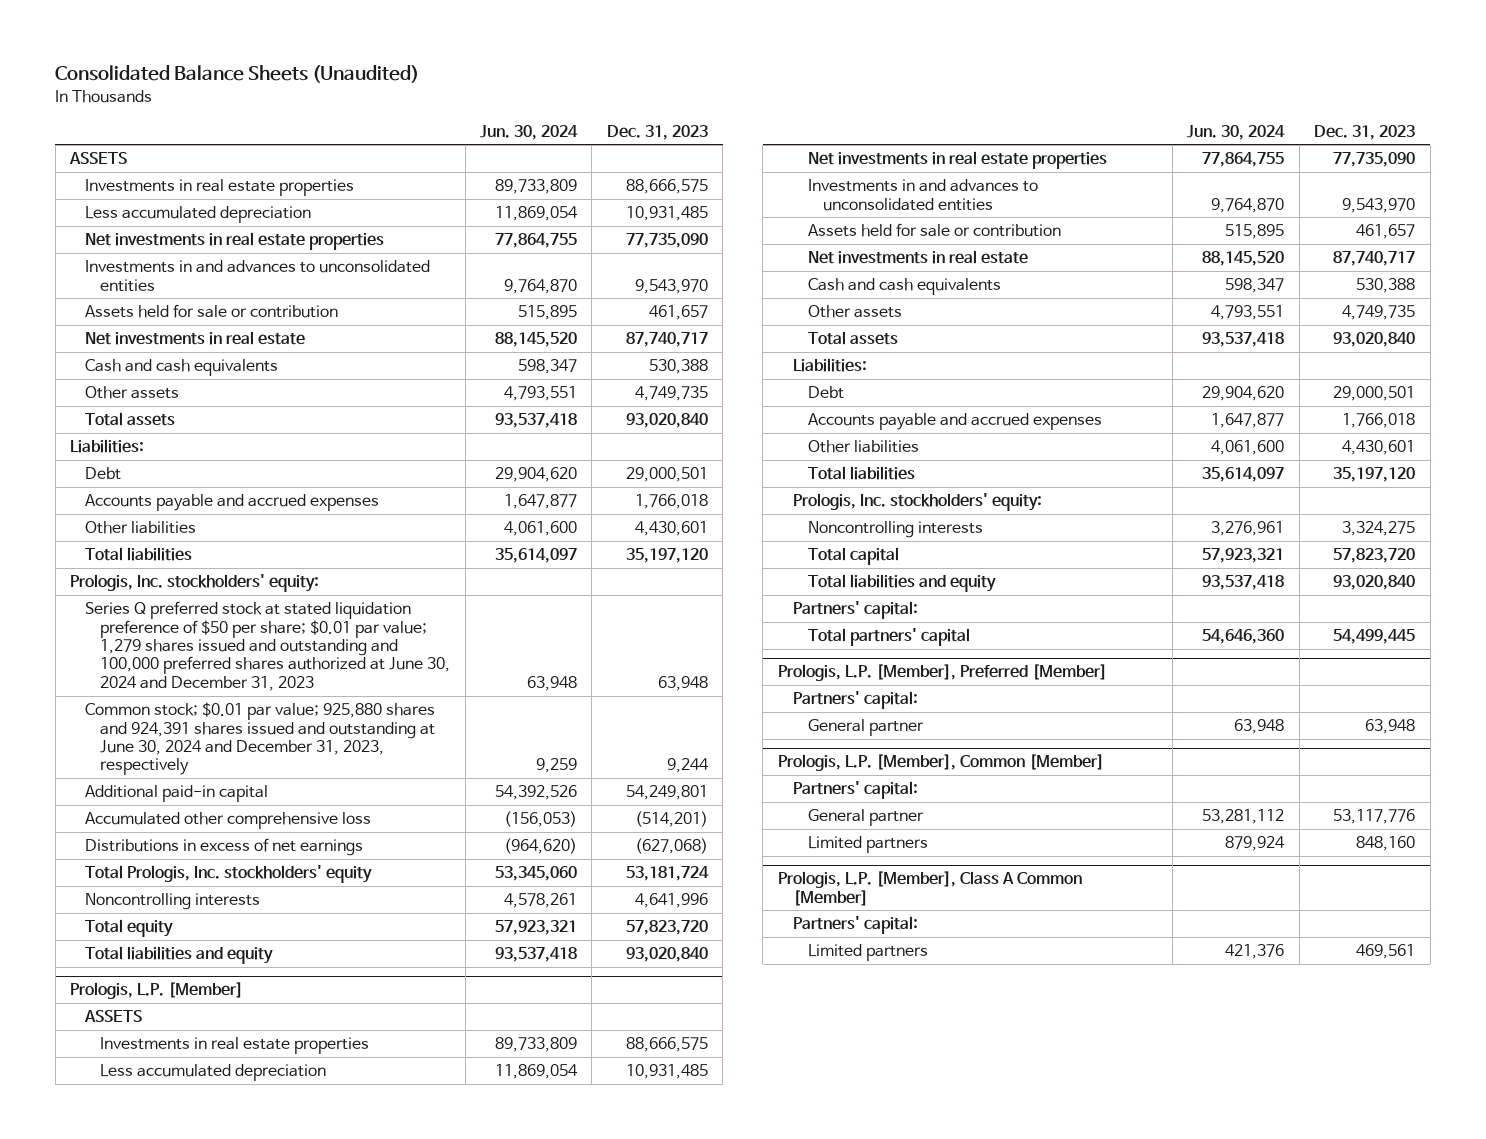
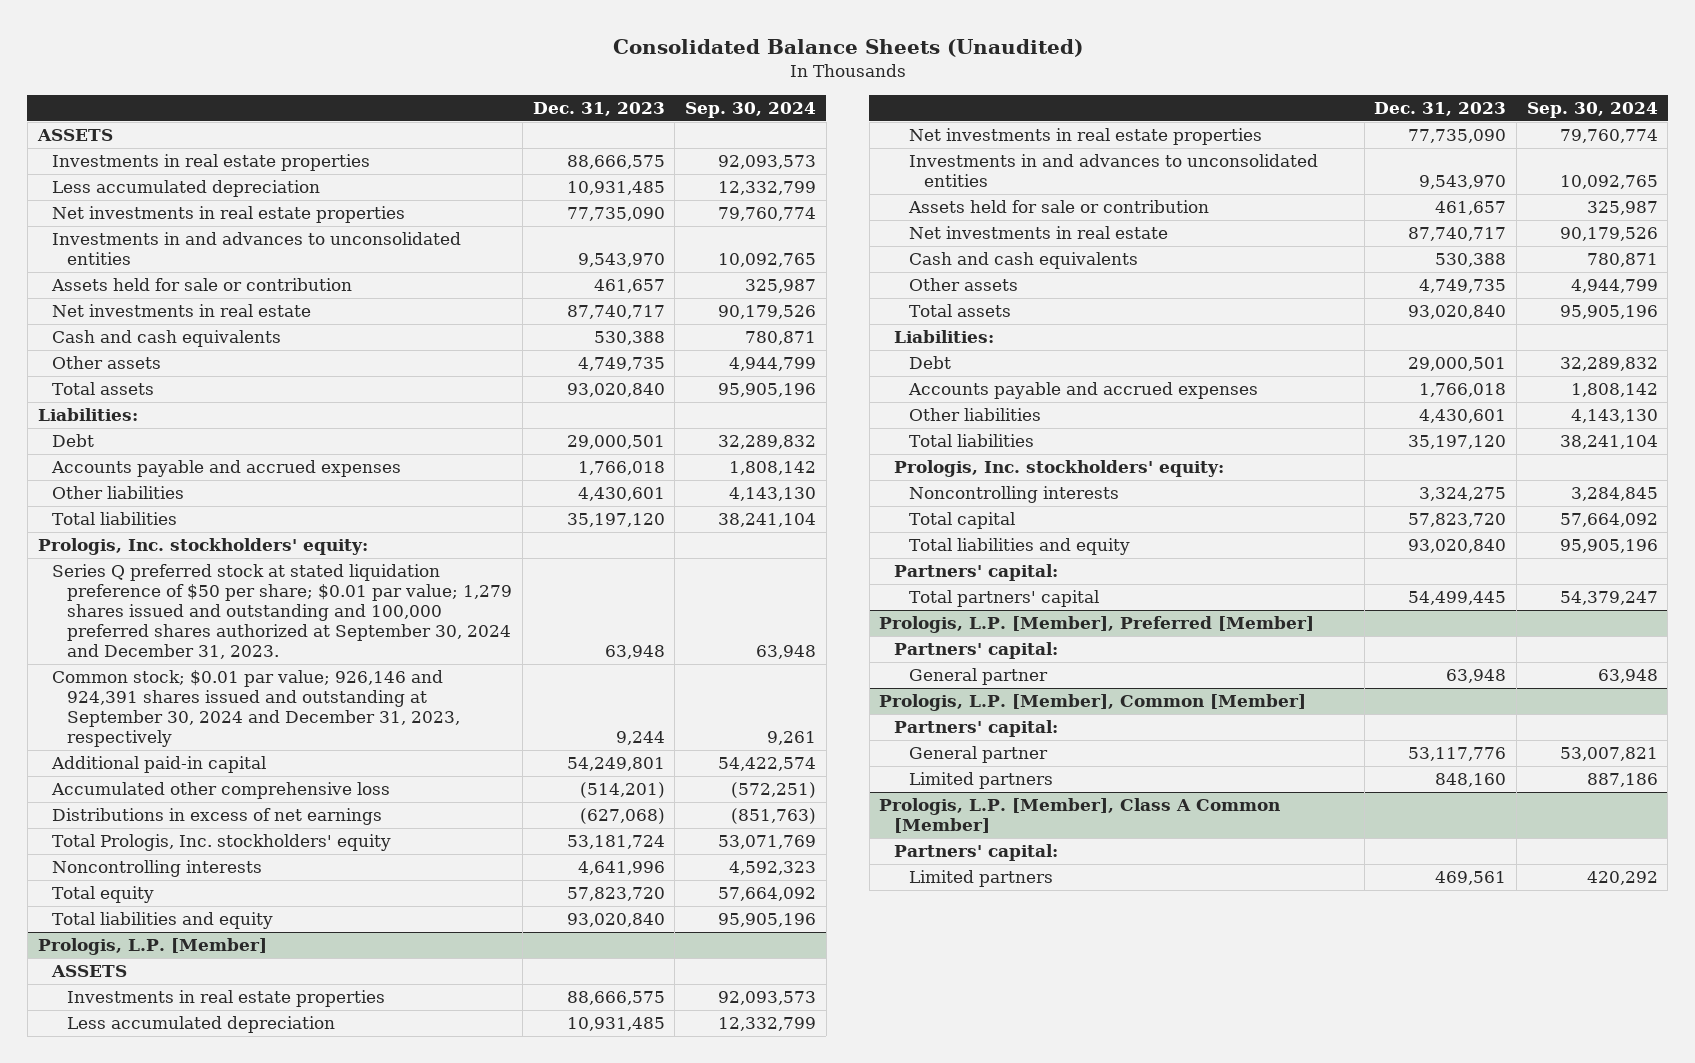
[480,124,579,140] Jun. 30, 2024 -> none
none -> [684,102,816,119] Sep. 30, 2024
[85,601,451,691] Series Q preferred stock at stated liquidation preference of $50 per share; $0.01 par value; 1,279 shares issued and outstanding and 100,000 preferred shares authorized at June 30, 2024 and December 31, 2023 -> [52,564,513,659] Series Q preferred stock at stated liquidation preference of $50 per share; $0.01 par value; 1,279 shares issued and outstanding and 100,000 preferred shares authorized at September 30, 2024 and December 31, 2023.
[85,702,436,776] Common stock; $0.01 par value; 925,880 shares and 924,391 shares issued and outstanding at June 30, 2024 and December 31, 2023, respectively -> [52,670,461,748] Common stock; $0.01 par value; 926,146 and 924,391 shares issued and outstanding at September 30, 2024 and December 31, 2023, respectively

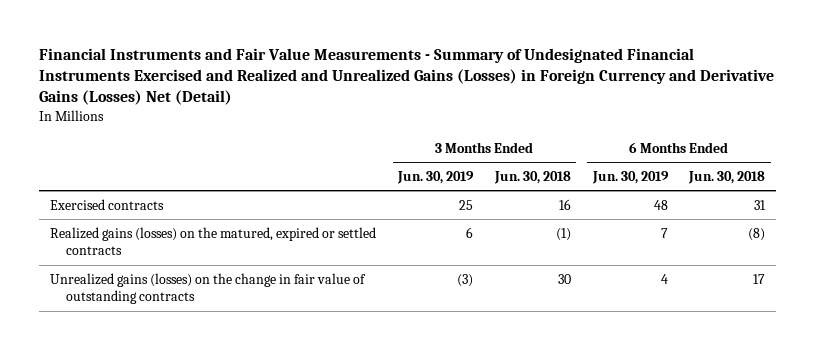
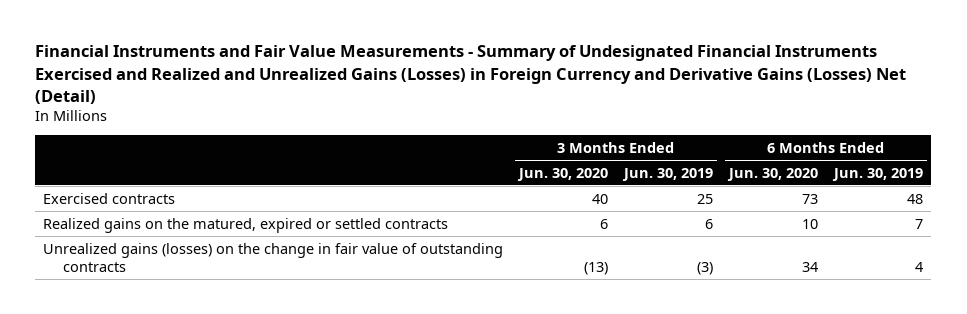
[493,170,571,184] Jun. 30, 2018 -> none
[688,170,766,184] Jun. 30, 2018 -> none
none -> [517,167,609,181] Jun. 30, 2020
none -> [727,167,819,181] Jun. 30, 2020
[50,226,377,256] Realized gains (losses) on the matured, expired or settled contracts -> [43,217,449,233] Realized gains on the matured, expired or settled contracts

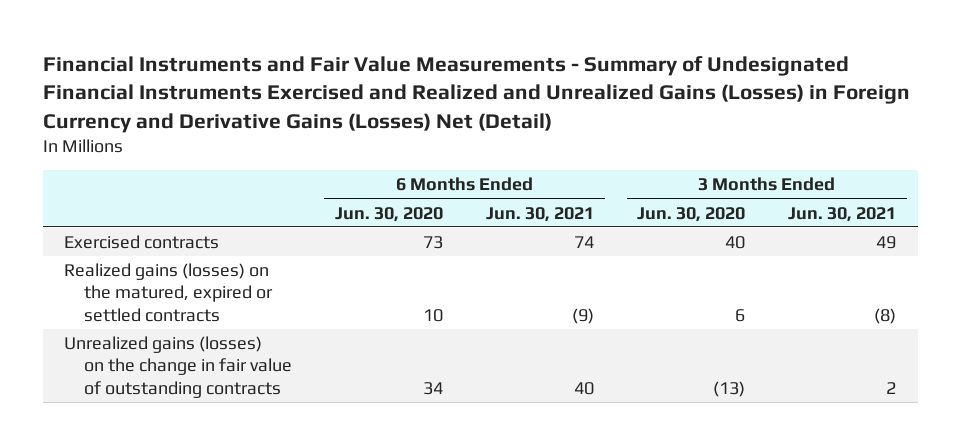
[622,167,714,181] Jun. 30, 2019 -> none
[832,167,924,181] Jun. 30, 2019 -> none
none -> [486,206,595,222] Jun. 30, 2021
none -> [788,206,897,222] Jun. 30, 2021
[43,217,449,233] Realized gains on the matured, expired or settled contracts -> [64,263,274,322] Realized gains (losses) on the matured, expired or settled contracts

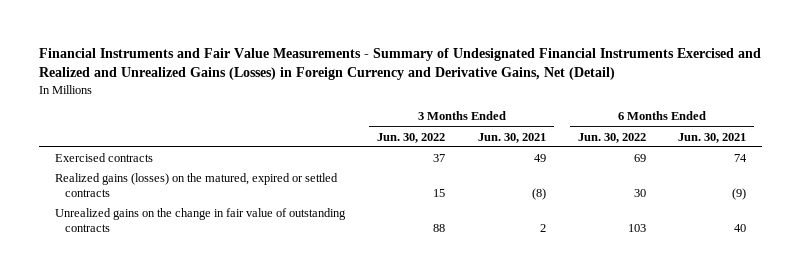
[42,56,910,133] Financial Instruments and Fair Value Measurements - Summary of Undesignated Financial Instruments Exercised and Realized and Unrealized Gains (Losses) in Foreign Currency and Derivative Gains (Losses) Net (Detail) -> [39,48,762,81] Financial Instruments and Fair Value Measurements - Summary of Undesignated Financial Instruments Exercised and Realized and Unrealized Gains (Losses) in Foreign Currency and Derivative Gains, Net (Detail)
[335,206,444,222] Jun. 30, 2020 -> none
[637,206,746,222] Jun. 30, 2020 -> none
none -> [377,132,446,143] Jun. 30, 2022
none -> [577,132,646,143] Jun. 30, 2022
[64,336,293,398] Unrealized gains (losses) on the change in fair value of outstanding contracts -> [55,208,347,233] Unrealized gains on the change in fair value of outstanding contracts

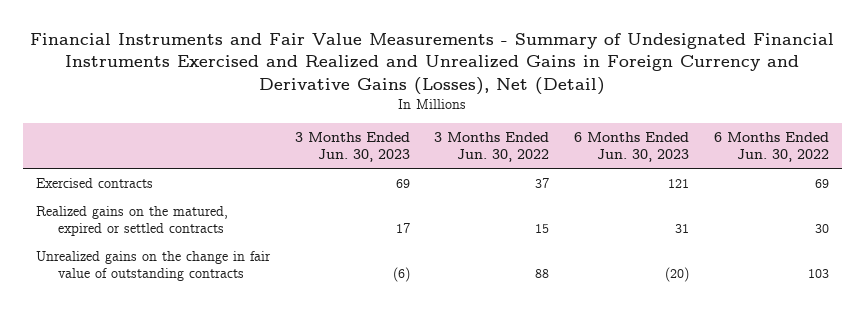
[39,48,762,81] Financial Instruments and Fair Value Measurements - Summary of Undesignated Financial Instruments Exercised and Realized and Unrealized Gains (Losses) in Foreign Currency and Derivative Gains, Net (Detail) -> [30,33,835,95] Financial Instruments and Fair Value Measurements - Summary of Undesignated Financial Instruments Exercised and Realized and Unrealized Gains in Foreign Currency and Derivative Gains (Losses), Net (Detail)
[477,132,546,143] Jun. 30, 2021 -> none
[678,132,747,143] Jun. 30, 2021 -> none
none -> [294,131,410,163] 3 Months Ended Jun. 30, 2023
none -> [574,131,690,163] 6 Months Ended Jun. 30, 2023
[55,173,339,198] Realized gains (losses) on the matured, expired or settled contracts -> [35,205,228,237] Realized gains on the matured, expired or settled contracts

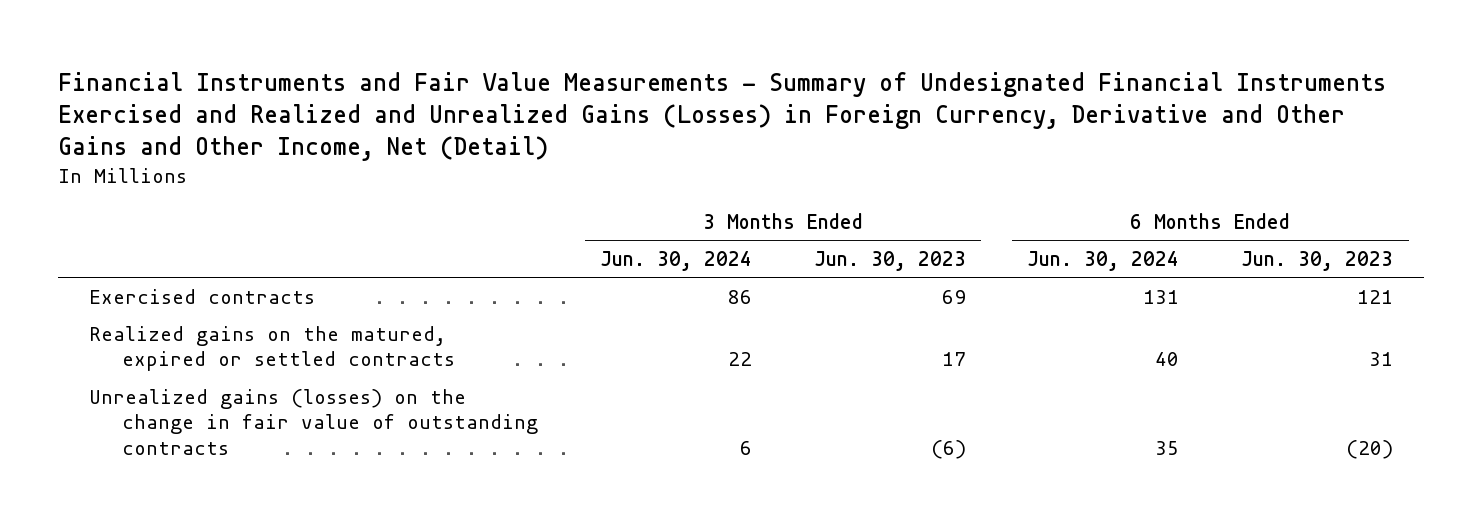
[30,33,835,95] Financial Instruments and Fair Value Measurements - Summary of Undesignated Financial Instruments Exercised and Realized and Unrealized Gains in Foreign Currency and Derivative Gains (Losses), Net (Detail) -> [58,71,1387,161] Financial Instruments and Fair Value Measurements - Summary of Undesignated Financial Instruments Exercised and Realized and Unrealized Gains (Losses) in Foreign Currency, Derivative and Other Gains and Other Income, Net (Detail)
[434,131,550,163] 3 Months Ended Jun. 30, 2022 -> none
[714,131,830,163] 6 Months Ended Jun. 30, 2022 -> none
none -> [599,250,752,271] Jun. 30, 2024
none -> [1027,250,1180,271] Jun. 30, 2024
[35,250,271,282] Unrealized gains on the change in fair value of outstanding contracts -> [89,388,539,456] Unrealized gains (losses) on the change in fair value of outstanding contracts

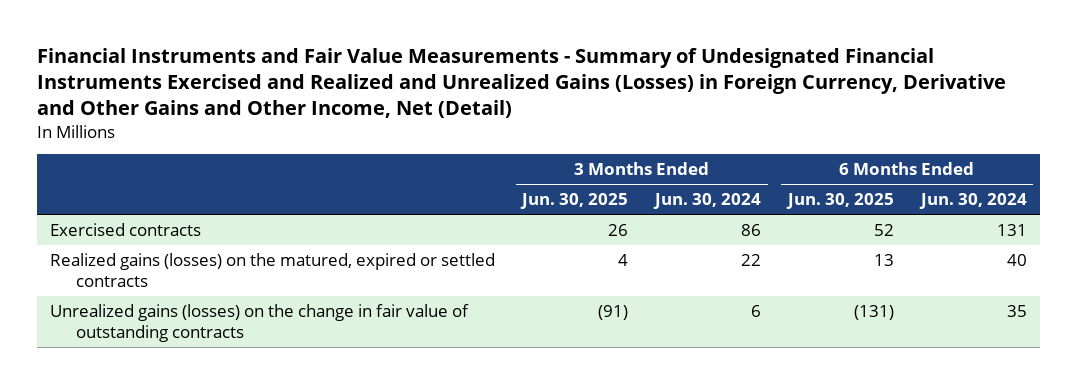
[813,250,966,271] Jun. 30, 2023 -> none
[1241,250,1394,271] Jun. 30, 2023 -> none
none -> [520,193,629,210] Jun. 30, 2025
none -> [785,193,894,210] Jun. 30, 2025
[89,325,456,372] Realized gains on the matured, expired or settled contracts -> [50,252,496,287] Realized gains (losses) on the matured, expired or settled contracts

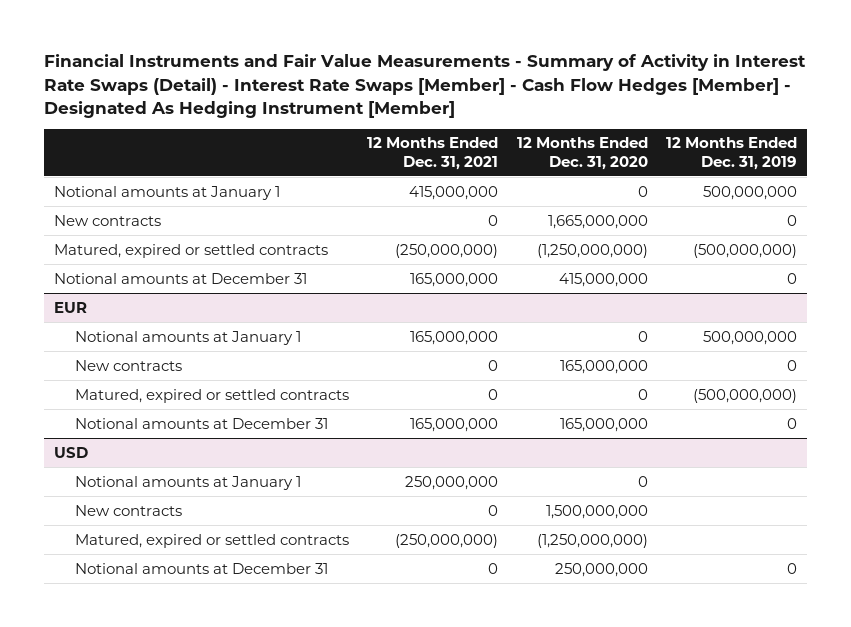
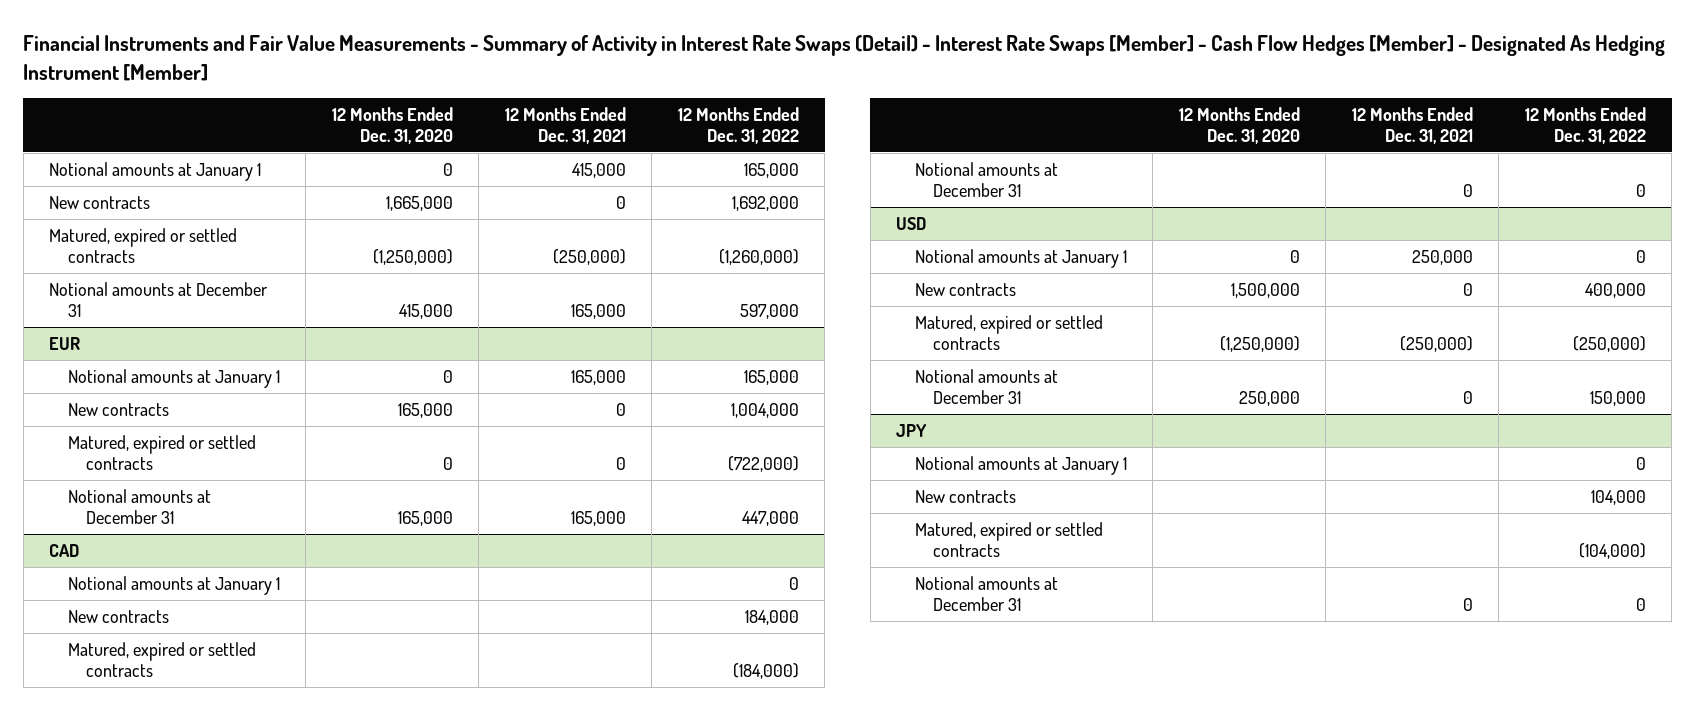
[666,137,798,170] 12 Months Ended Dec. 31, 2019 -> none
none -> [677,106,799,144] 12 Months Ended Dec. 31, 2022
[409,185,499,200] 415,000,000 -> [571,162,626,178] 415,000
[547,214,648,229] 1,665,000,000 -> [385,195,453,211] 1,665,000
[395,243,499,258] (250,000,000) -> [552,248,626,265] (250,000)
[536,243,648,258] (1,250,000,000) -> [372,248,453,265] (1,250,000)
[410,272,499,287] 165,000,000 -> [570,303,626,319] 165,000
[558,272,648,287] 415,000,000 -> [398,303,453,319] 415,000
[410,330,499,345] 165,000,000 -> [570,369,626,385] 165,000
[559,359,648,374] 165,000,000 -> [397,402,453,418] 165,000
[410,417,499,432] 165,000,000 -> [570,510,626,526] 165,000
[559,417,648,432] 165,000,000 -> [397,510,453,526] 165,000
none -> [49,543,80,557] CAD
none -> [67,575,280,595] Notional amounts at January 1
none -> [67,609,169,623] New contracts
none -> [67,641,256,677] Matured, expired or settled contracts
none -> [914,161,1058,197] Notional amounts at December 31
[405,475,499,490] 250,000,000 -> [1411,249,1473,265] 250,000
[545,504,648,519] 1,500,000,000 -> [1230,282,1300,298] 1,500,000
[395,533,499,548] (250,000,000) -> [1399,335,1473,352] (250,000)
[536,533,648,548] (1,250,000,000) -> [1219,335,1300,352] (1,250,000)
[554,562,648,577] 250,000,000 -> [1238,390,1300,406] 250,000
none -> [896,423,928,437] JPY
none -> [914,455,1127,475] Notional amounts at January 1
none -> [914,489,1016,503] New contracts
none -> [914,521,1103,557] Matured, expired or settled contracts
none -> [914,575,1058,611] Notional amounts at December 31

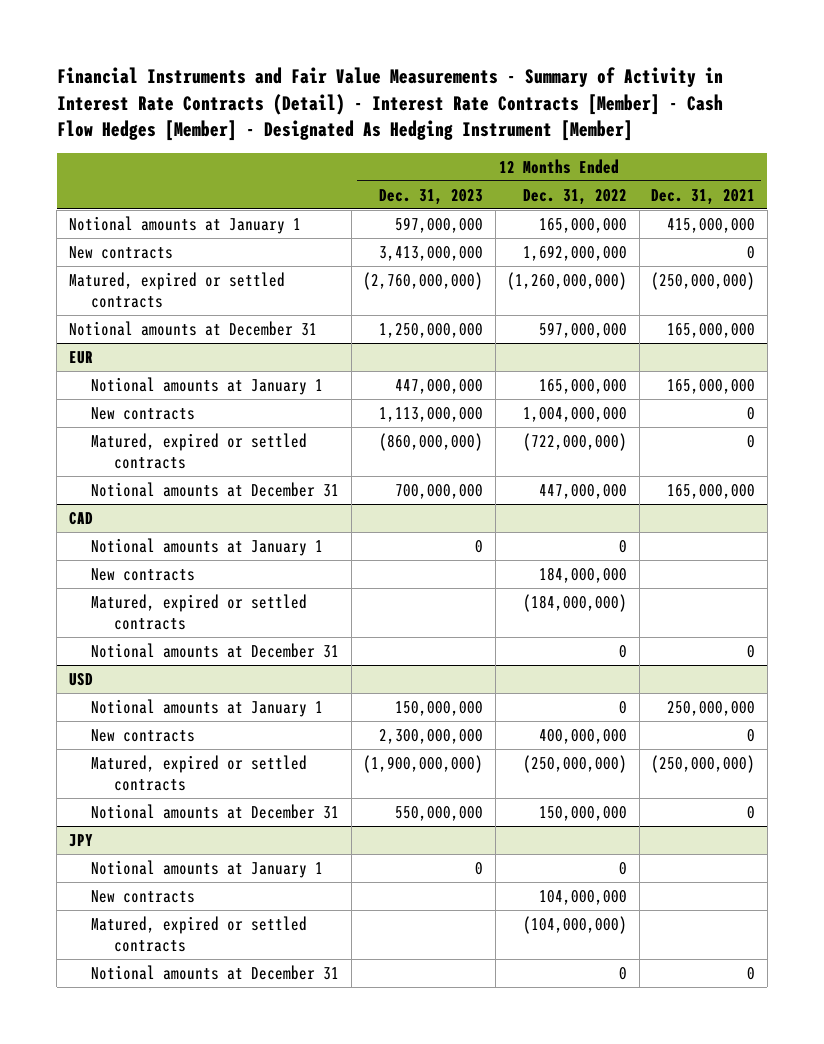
[23,35,1666,81] Financial Instruments and Fair Value Measurements - Summary of Activity in Interest Rate Swaps (Detail) - Interest Rate Swaps [Member] - Cash Flow Hedges [Member] - Designated As Hedging Instrument [Member] -> [56,67,723,141] Financial Instruments and Fair Value Measurements - Summary of Activity in Interest Rate Contracts (Detail) - Interest Rate Contracts [Member] - Cash Flow Hedges [Member] - Designated As Hedging Instrument [Member]
[331,106,453,144] 12 Months Ended Dec. 31, 2020 -> none
none -> [379,188,484,205] Dec. 31, 2023
[571,162,626,178] 415,000 -> [667,217,756,233] 415,000,000
[743,162,799,178] 165,000 -> [539,217,628,233] 165,000,000
[731,195,799,211] 1,692,000 -> [523,244,628,261] 1,692,000,000
[552,248,626,265] (250,000) -> [651,271,756,290] (250,000,000)
[718,248,799,265] (1,260,000) -> [507,271,628,290] (1,260,000,000)
[570,303,626,319] 165,000 -> [667,322,756,338] 165,000,000
[739,303,799,319] 597,000 -> [539,321,628,338] 597,000,000
[570,369,626,385] 165,000 -> [667,378,756,394] 165,000,000
[743,369,799,385] 165,000 -> [539,378,628,394] 165,000,000
[730,402,799,418] 1,004,000 -> [523,406,628,422] 1,004,000,000
[727,455,799,472] (722,000) -> [523,432,628,451] (722,000,000)
[570,510,626,526] 165,000 -> [667,483,756,499] 165,000,000
[741,510,799,526] 447,000 -> [539,483,628,499] 447,000,000
[744,609,799,625] 184,000 -> [539,566,628,583] 184,000,000
[732,662,799,679] (184,000) -> [523,593,628,612] (184,000,000)
[1411,249,1473,265] 250,000 -> [667,700,756,716] 250,000,000
[1584,282,1646,298] 400,000 -> [539,728,628,744] 400,000,000
[1399,335,1473,352] (250,000) -> [651,754,756,773] (250,000,000)
[1572,335,1646,352] (250,000) -> [523,754,628,773] (250,000,000)
[1589,390,1646,406] 150,000 -> [539,805,628,821] 150,000,000
[1590,489,1646,505] 104,000 -> [539,889,628,905] 104,000,000
[1578,542,1646,559] (104,000) -> [523,915,628,934] (104,000,000)

